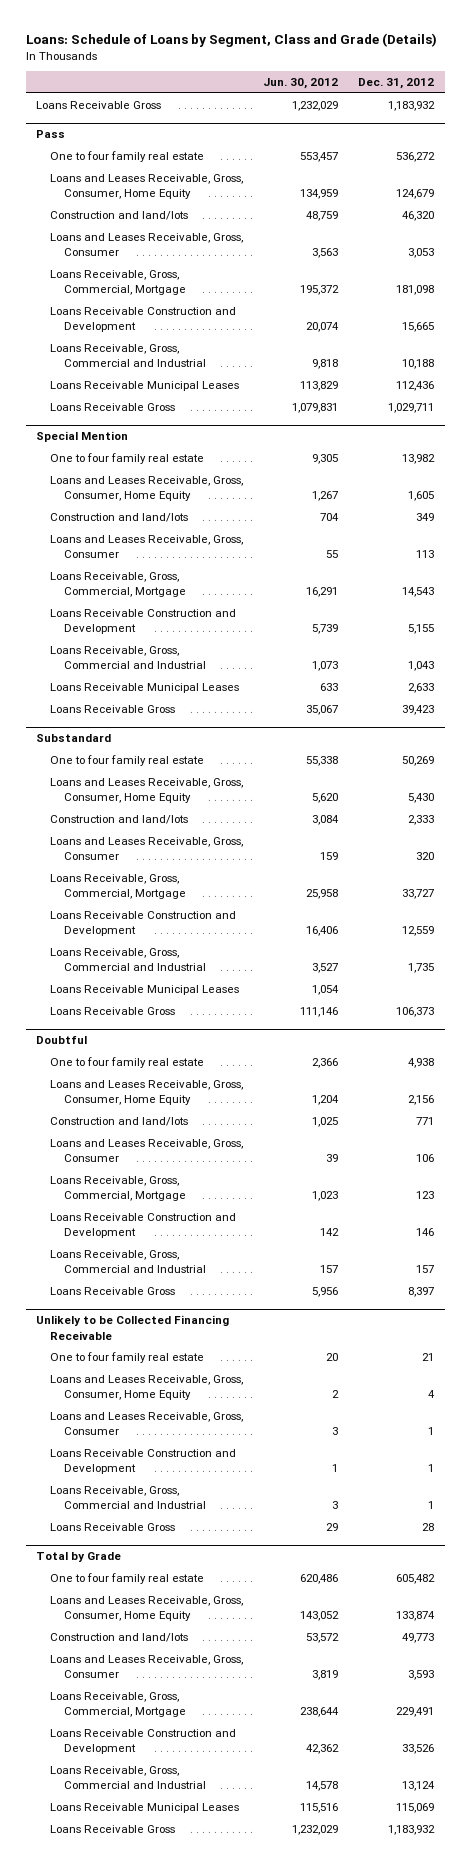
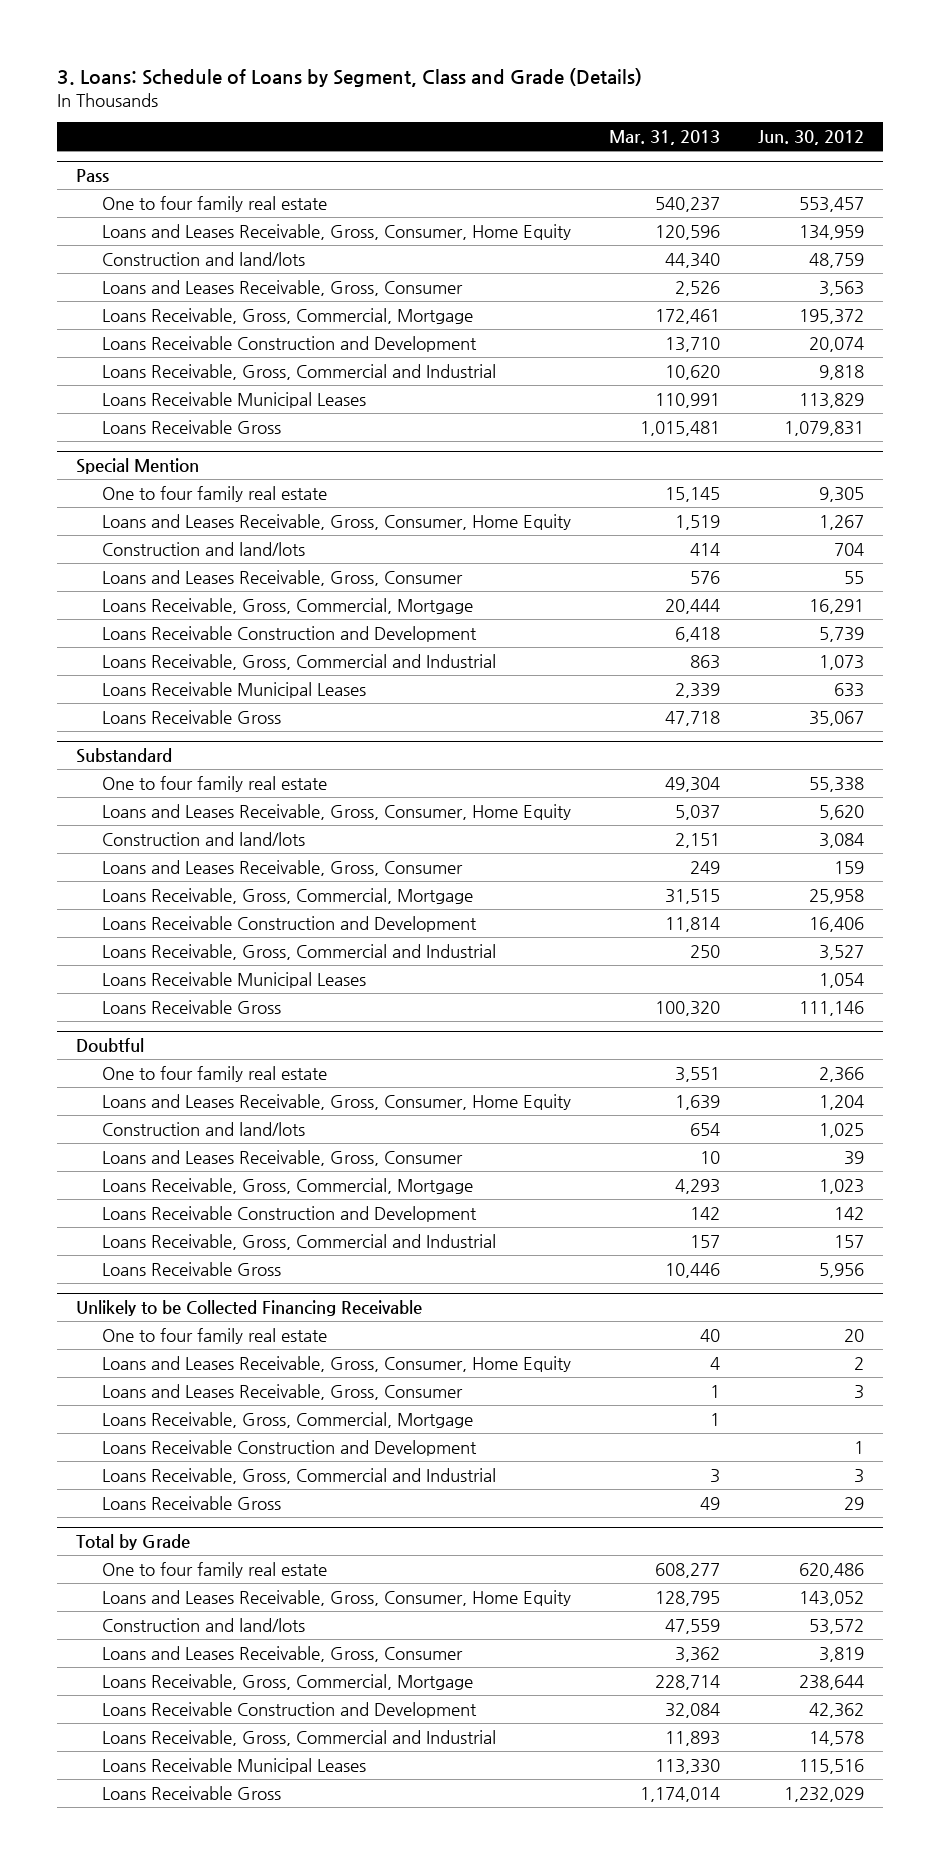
[25,32,437,47] Loans: Schedule of Loans by Segment, Class and Grade (Details) -> [57,68,643,88] 3. Loans: Schedule of Loans by Segment, Class and Grade (Details)
[358,78,435,90] Dec. 31, 2012 -> none
none -> [608,130,720,146] Mar. 31, 2013
[35,100,161,109] Loans Receivable Gross -> none
none -> [101,1411,473,1428] Loans Receivable, Gross, Commercial, Mortgage

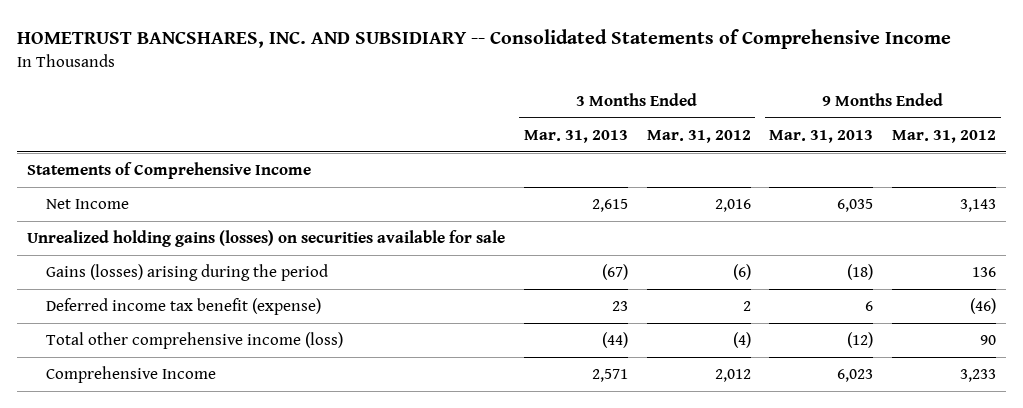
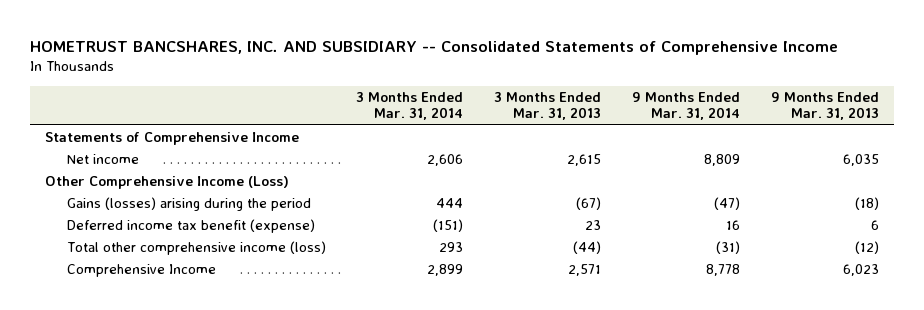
[646,130,751,144] Mar. 31, 2012 -> none
[892,130,997,144] Mar. 31, 2012 -> none
none -> [356,91,464,121] 3 Months Ended Mar. 31, 2014
none -> [631,91,740,121] 9 Months Ended Mar. 31, 2014
[26,230,505,248] Unrealized holding gains (losses) on securities available for sale -> none
[46,199,130,210] Net Income -> [66,154,139,165] Net income
none -> [45,176,290,190] Other Comprehensive Income (Loss)

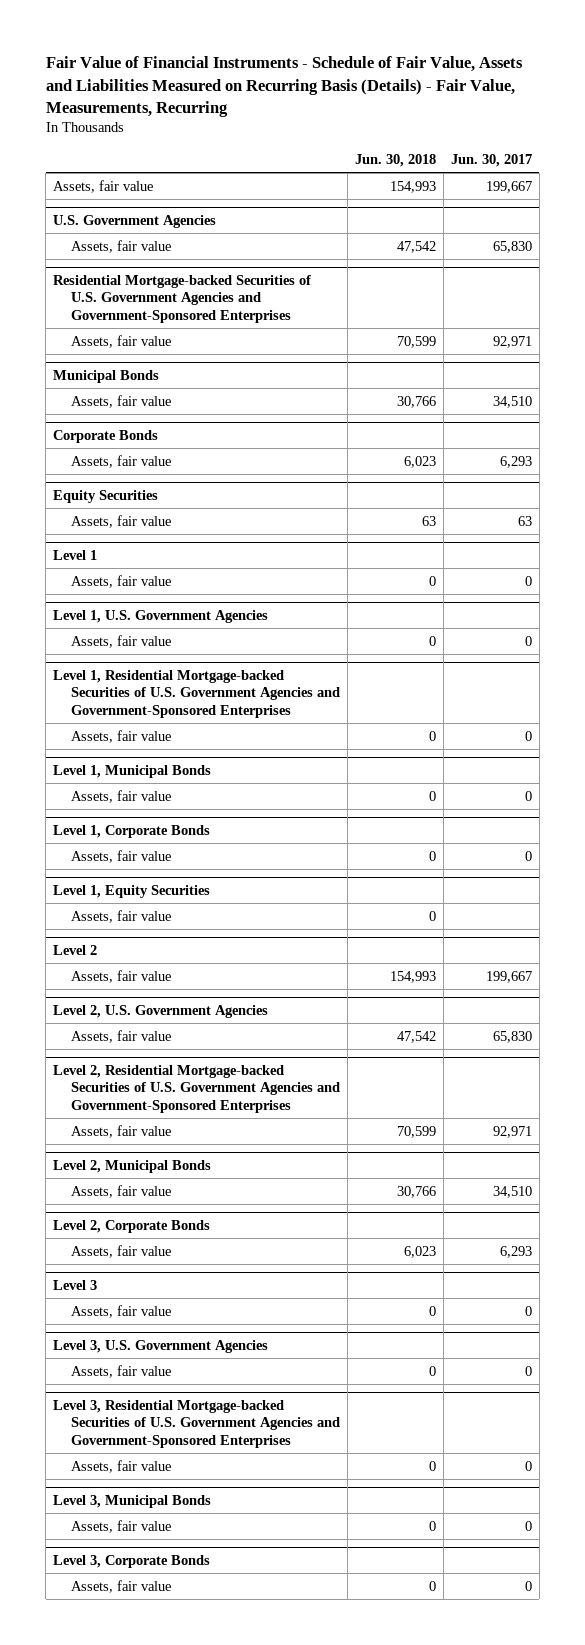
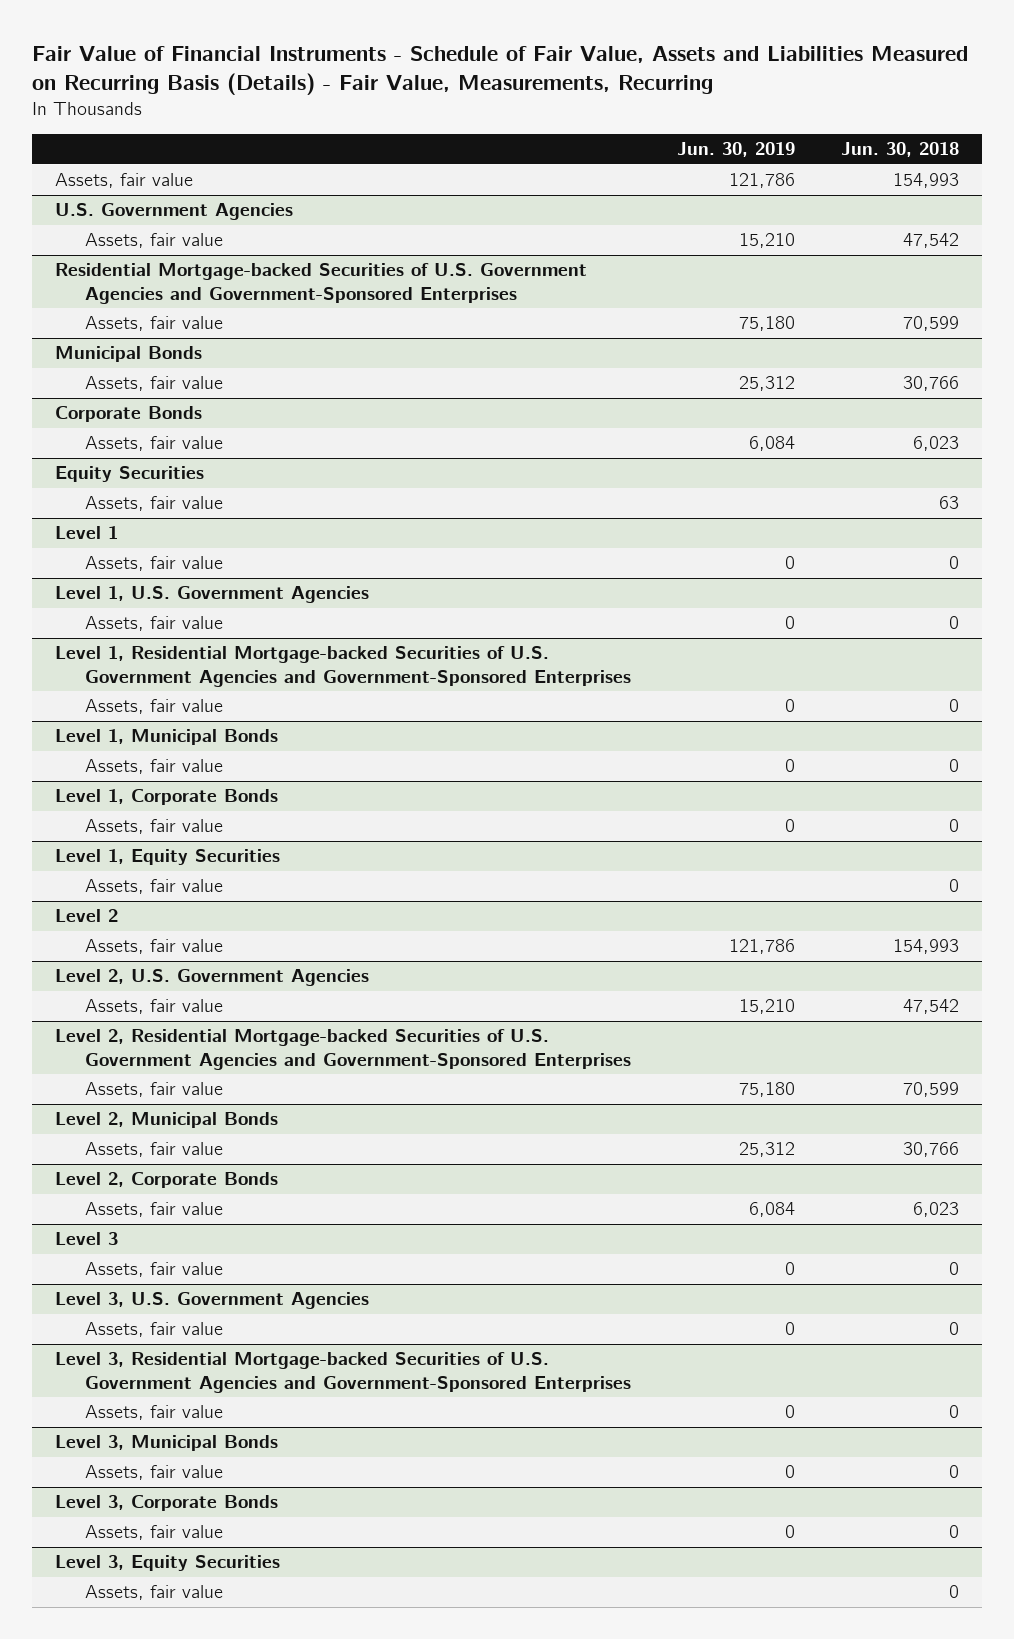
[450,154,532,168] Jun. 30, 2017 -> none
none -> [676,142,795,158] Jun. 30, 2019
none -> [54,1555,280,1572] Level 3, Equity Securities
none -> [84,1585,223,1601] Assets, fair value

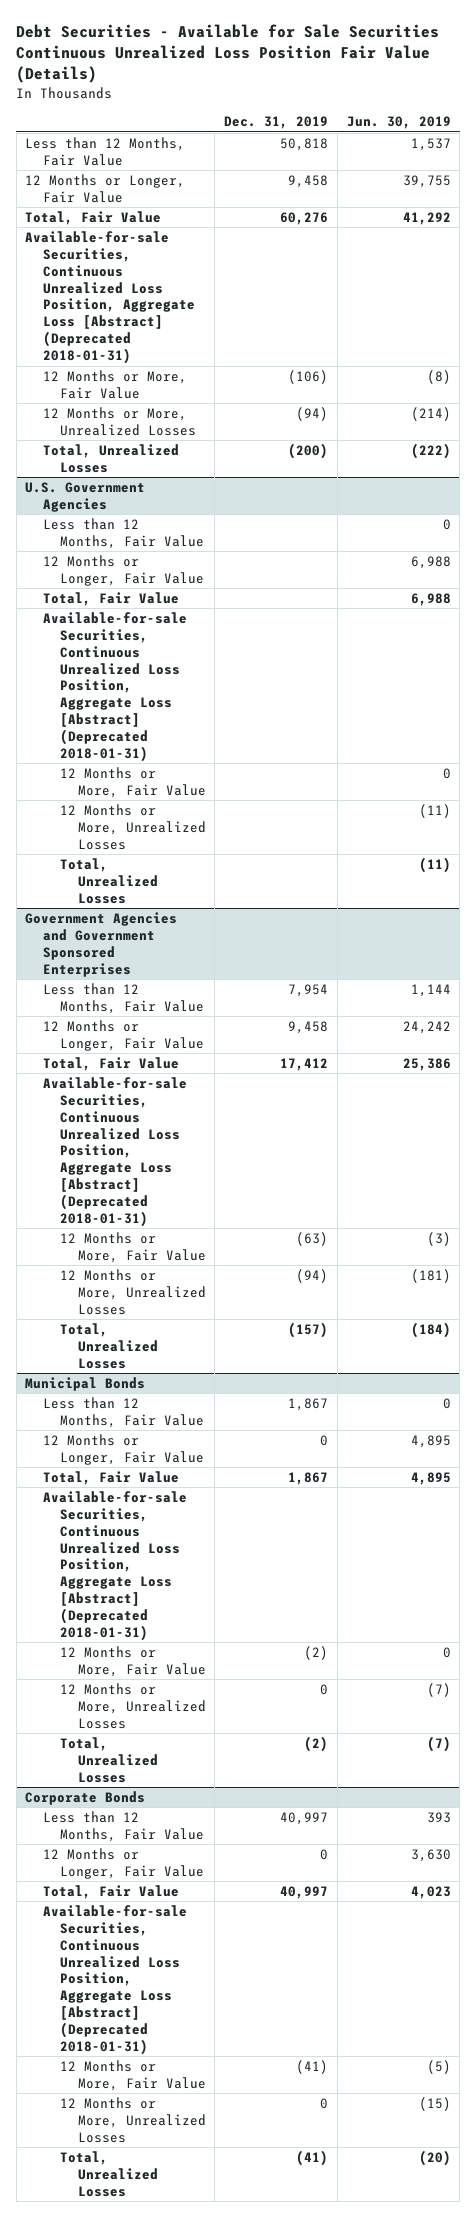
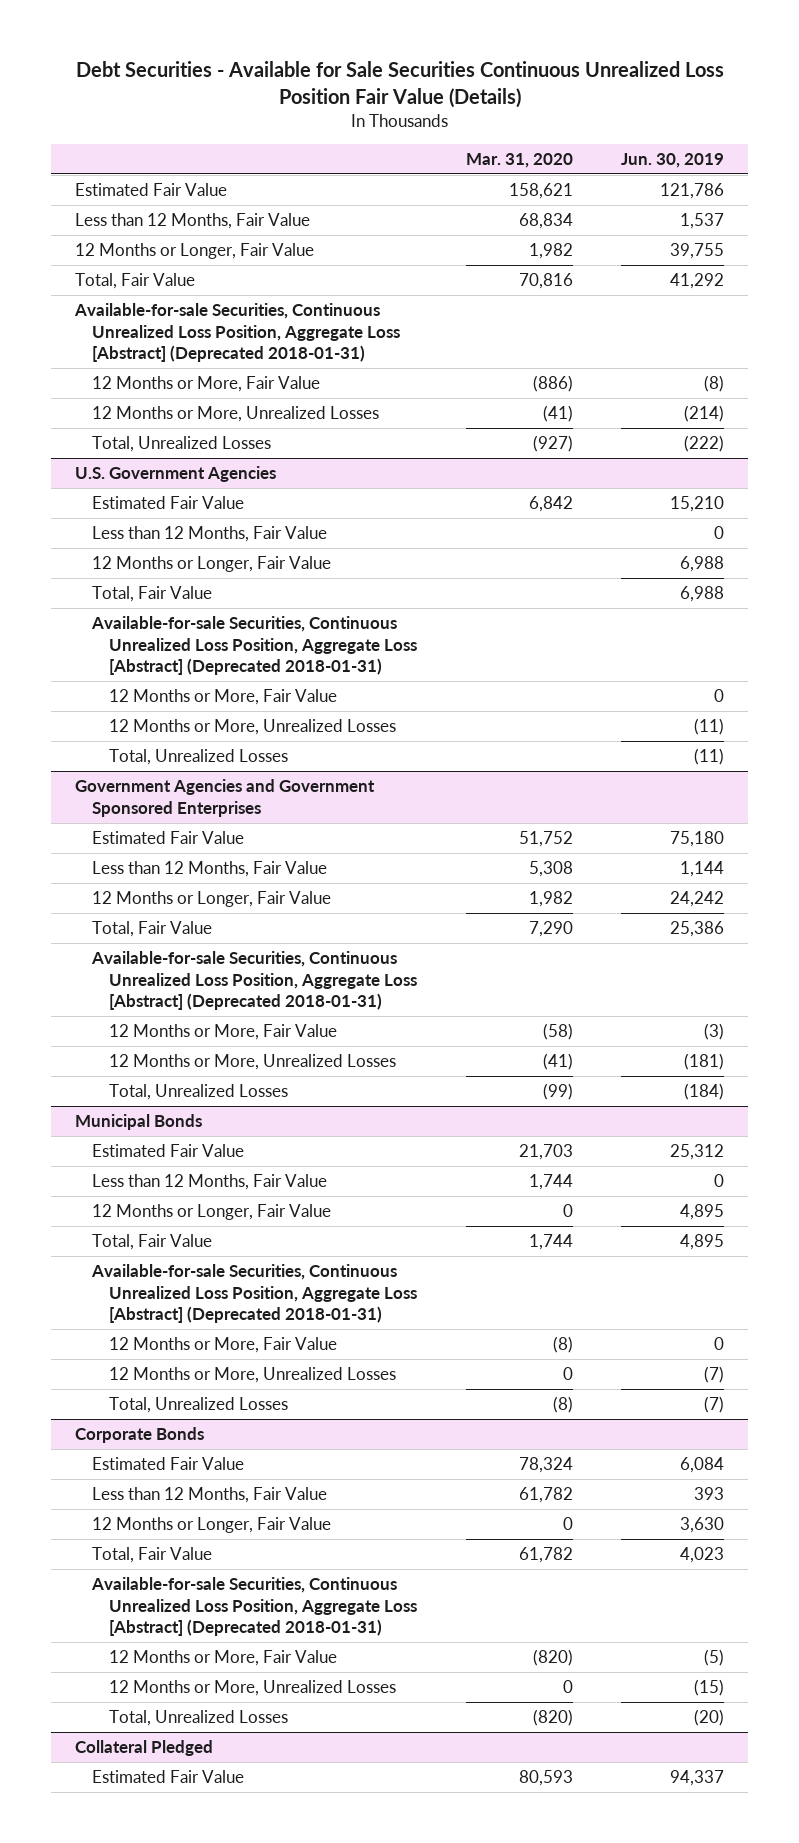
[224,116,329,130] Dec. 31, 2019 -> none
none -> [465,152,573,168] Mar. 31, 2020
none -> [75,183,228,197] Estimated Fair Value
none -> [92,496,245,510] Estimated Fair Value
none -> [92,831,245,845] Estimated Fair Value
none -> [92,1144,245,1158] Estimated Fair Value
none -> [92,1457,245,1471] Estimated Fair Value
none -> [75,1740,214,1757] Collateral Pledged
none -> [92,1770,245,1784] Estimated Fair Value

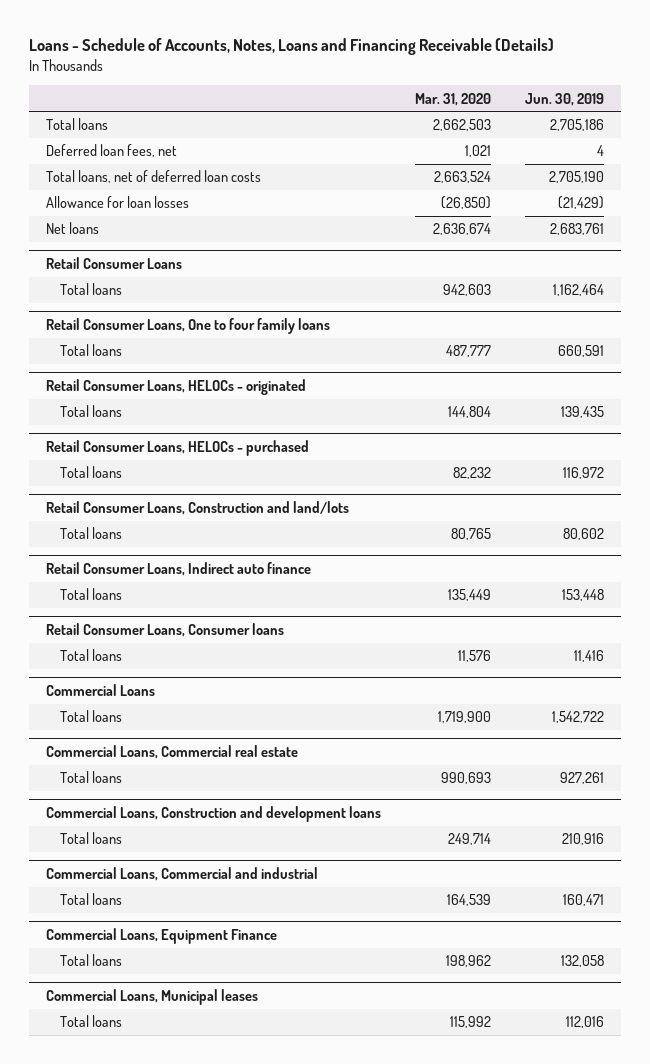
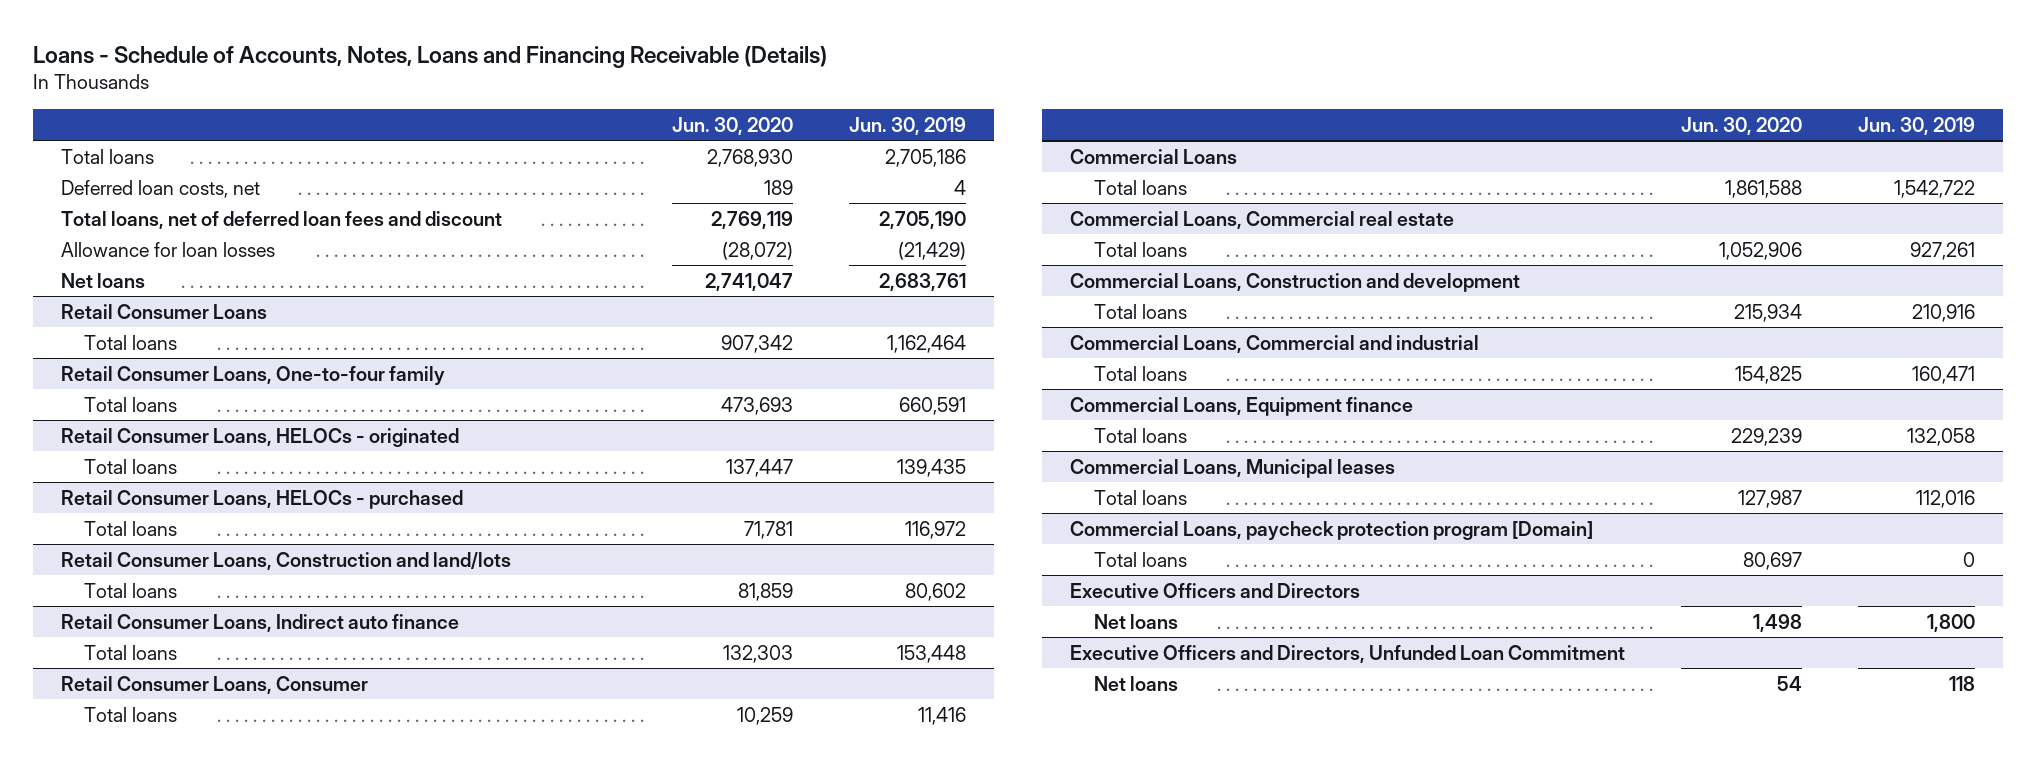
[414,92,491,106] Mar. 31, 2020 -> none
none -> [671,116,793,135] Jun. 30, 2020
[45,144,177,158] Deferred loan fees, net -> [60,179,260,198] Deferred loan costs, net
[45,170,261,184] Total loans, net of deferred loan costs -> [60,210,502,229] Total loans, net of deferred loan fees and discount
[45,317,330,334] Retail Consumer Loans, One to four family loans -> [60,365,445,385] Retail Consumer Loans, One-to-four family
[45,622,284,637] Retail Consumer Loans, Consumer loans -> [60,675,368,694] Retail Consumer Loans, Consumer
[45,805,381,822] Commercial Loans, Construction and development loans -> [1070,272,1521,292] Commercial Loans, Construction and development
[45,927,277,944] Commercial Loans, Equipment Finance -> [1070,396,1414,416] Commercial Loans, Equipment finance
none -> [1070,520,1594,540] Commercial Loans, paycheck protection program [Domain]
none -> [1094,551,1188,567] Total loans
none -> [1070,582,1361,598] Executive Officers and Directors
none -> [1094,613,1179,629] Net loans
none -> [1070,644,1626,663] Executive Officers and Directors, Unfunded Loan Commitment
none -> [1094,675,1179,691] Net loans

